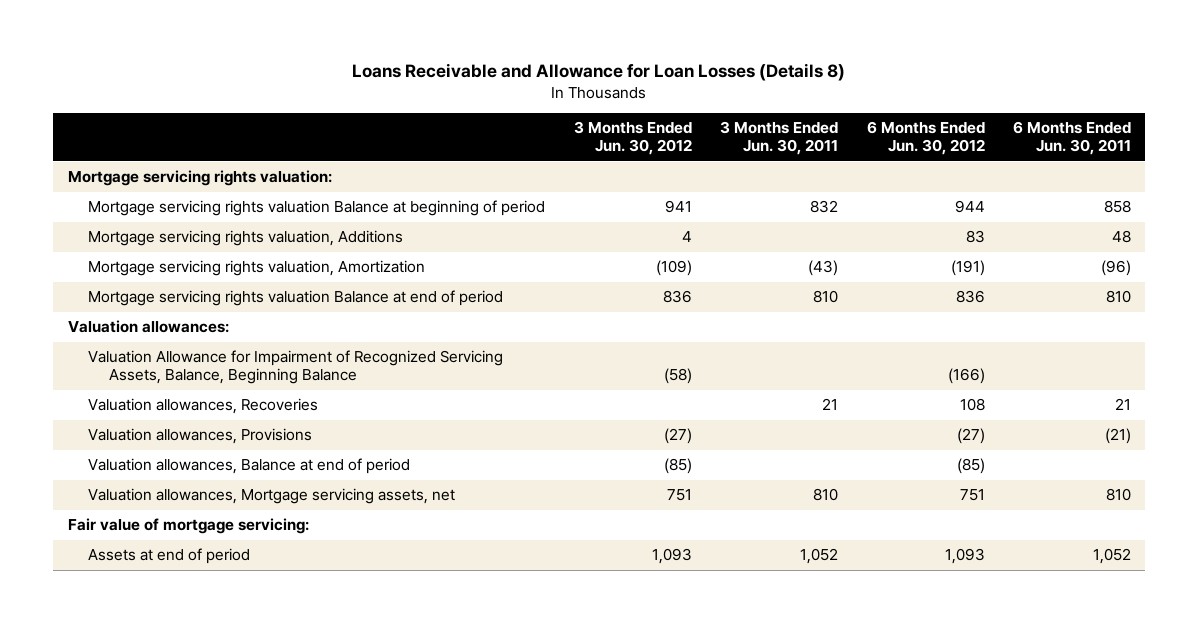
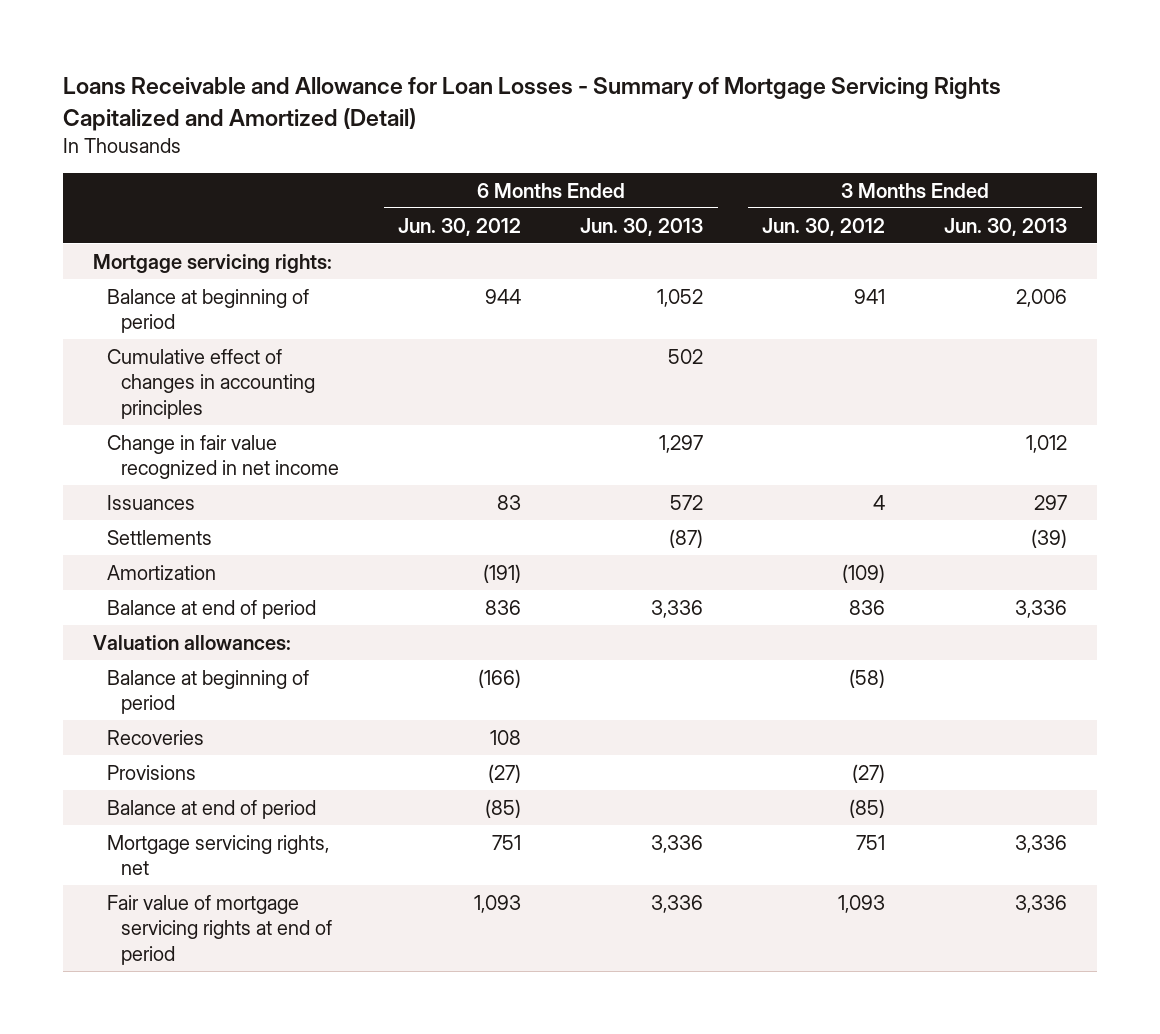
[352,63,846,82] Loans Receivable and Allowance for Loan Losses (Details 8) -> [63,77,1002,131] Loans Receivable and Allowance for Loan Losses - Summary of Mortgage Servicing Rights Capitalized and Amortized (Detail)
[720,121,839,156] 3 Months Ended Jun. 30, 2011 -> none
[1013,121,1132,156] 6 Months Ended Jun. 30, 2011 -> none
none -> [580,217,704,236] Jun. 30, 2013
none -> [944,217,1068,236] Jun. 30, 2013
[67,170,332,187] Mortgage servicing rights valuation: -> [92,253,332,273] Mortgage servicing rights:
[88,200,546,217] Mortgage servicing rights valuation Balance at beginning of period -> [107,288,310,334] Balance at beginning of period
none -> [107,348,316,420] Cumulative effect of changes in accounting principles
none -> [107,434,340,480] Change in fair value recognized in net income
[88,230,404,247] Mortgage servicing rights valuation, Additions -> [107,494,196,510] Issuances
none -> [107,529,213,545] Settlements
[88,260,426,277] Mortgage servicing rights valuation, Amortization -> [107,564,217,580] Amortization
[88,290,504,307] Mortgage servicing rights valuation Balance at end of period -> [107,599,317,619] Balance at end of period
[67,518,309,535] Fair value of mortgage servicing: -> none
[88,350,504,385] Valuation Allowance for Impairment of Recognized Servicing Assets, Balance, Beginning Balance -> [107,669,310,715] Balance at beginning of period
[88,398,319,415] Valuation allowances, Recoveries -> [107,729,205,745] Recoveries
[88,428,313,445] Valuation allowances, Provisions -> [107,764,197,780] Provisions
[88,458,411,475] Valuation allowances, Balance at end of period -> [107,799,317,819] Balance at end of period
[88,488,456,505] Valuation allowances, Mortgage servicing assets, net -> [107,834,330,876] Mortgage servicing rights, net
[88,548,251,565] Assets at end of period -> [107,894,333,966] Fair value of mortgage servicing rights at end of period

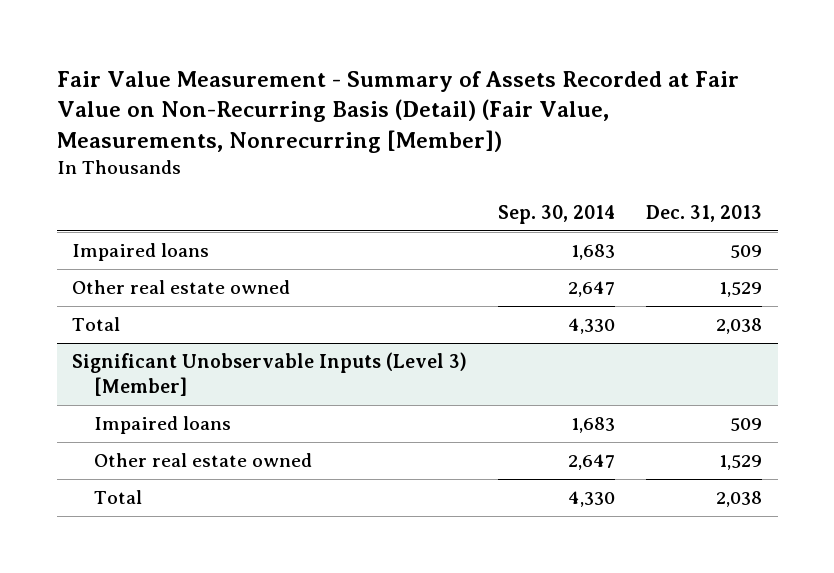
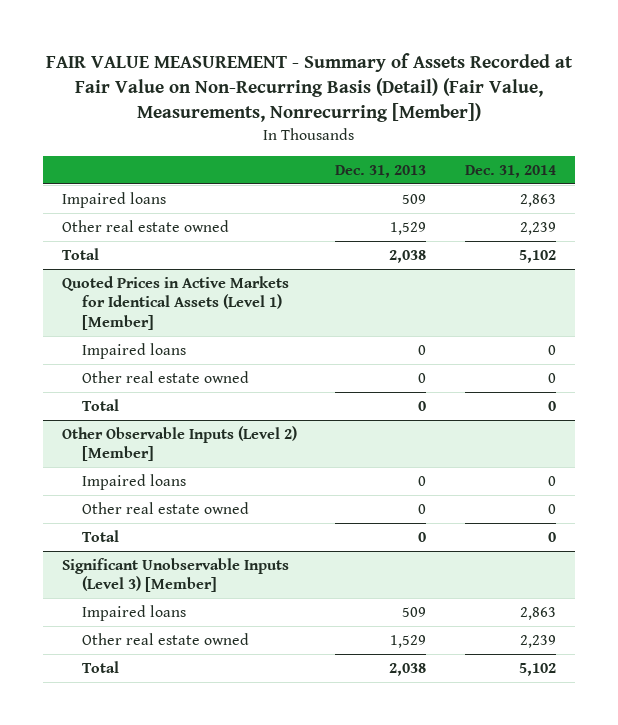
[56,70,739,153] Fair Value Measurement - Summary of Assets Recorded at Fair Value on Non-Recurring Basis (Detail) (Fair Value, Measurements, Nonrecurring [Member]) -> [45,52,573,122] FAIR VALUE MEASUREMENT - Summary of Assets Recorded at Fair Value on Non-Recurring Basis (Detail) (Fair Value, Measurements, Nonrecurring [Member])
[498,204,616,224] Sep. 30, 2014 -> none
none -> [465,164,557,178] Dec. 31, 2014
none -> [61,276,289,330] Quoted Prices in Active Markets for Identical Assets (Level 1) [Member]
none -> [81,343,186,360] Impaired loans
none -> [81,371,249,384] Other real estate owned
none -> [81,399,119,412] Total
none -> [61,426,297,462] Other Observable Inputs (Level 2) [Member]
none -> [81,474,186,491] Impaired loans
none -> [81,502,249,515] Other real estate owned
none -> [81,530,119,543] Total

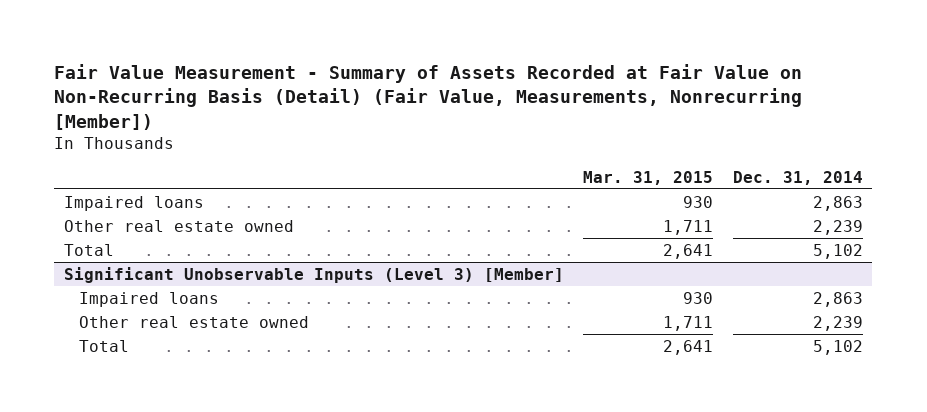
[45,52,573,122] FAIR VALUE MEASUREMENT - Summary of Assets Recorded at Fair Value on Non-Recurring Basis (Detail) (Fair Value, Measurements, Nonrecurring [Member]) -> [54,63,803,130] Fair Value Measurement - Summary of Assets Recorded at Fair Value on Non-Recurring Basis (Detail) (Fair Value, Measurements, Nonrecurring [Member])
[335,164,427,178] Dec. 31, 2013 -> none
none -> [583,170,714,185] Mar. 31, 2015
[61,276,289,330] Quoted Prices in Active Markets for Identical Assets (Level 1) [Member] -> none
[81,343,186,360] Impaired loans -> none
[81,371,249,384] Other real estate owned -> none
[81,399,119,412] Total -> none
[61,426,297,462] Other Observable Inputs (Level 2) [Member] -> none
[81,474,186,491] Impaired loans -> none
[81,502,249,515] Other real estate owned -> none
[81,530,119,543] Total -> none

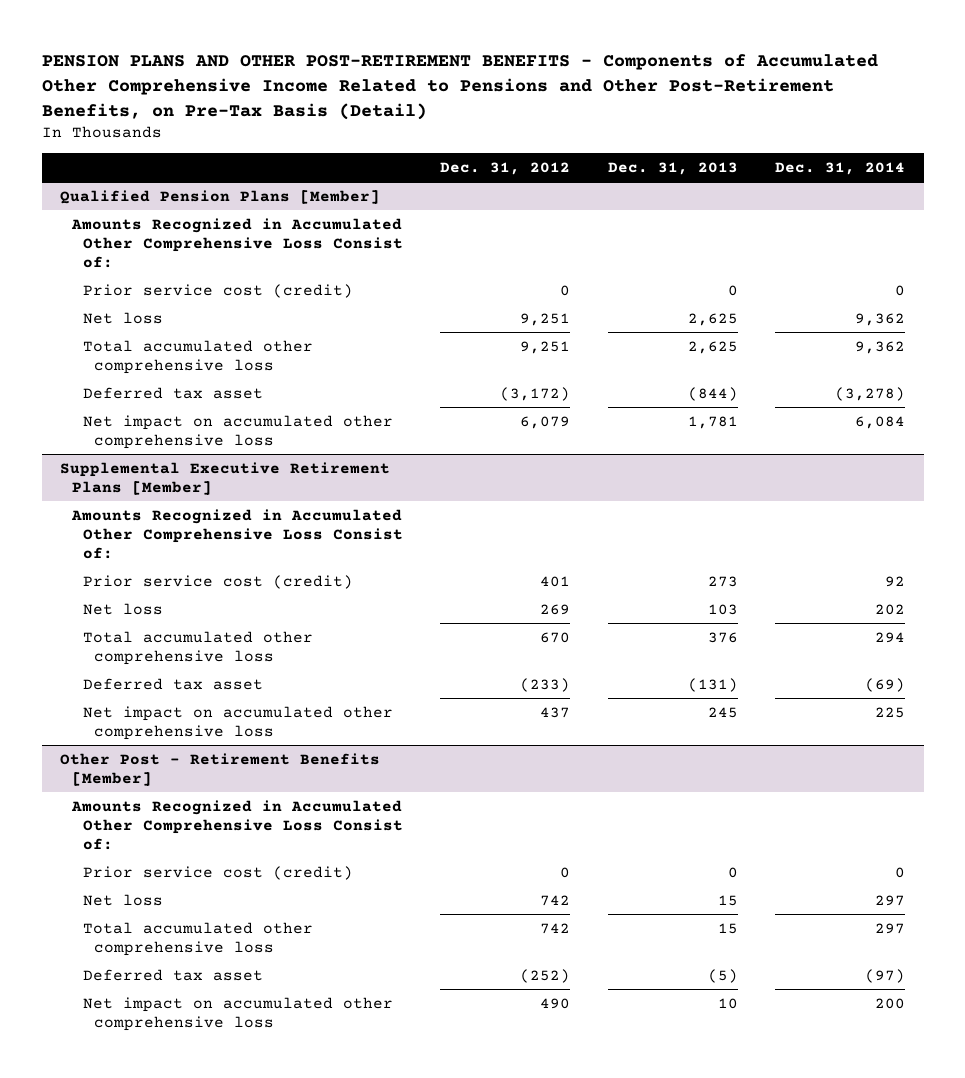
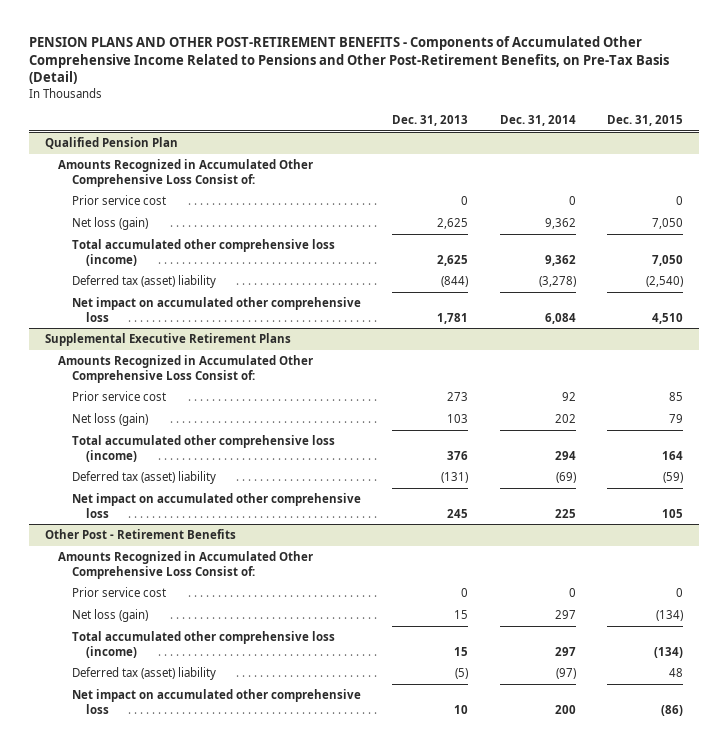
[440,161,571,175] Dec. 31, 2012 -> none
none -> [607,115,684,127] Dec. 31, 2015
[60,189,381,204] Qualified Pension Plans [Member] -> [44,136,178,149] Qualified Pension Plan
[82,283,353,298] Prior service cost (credit) -> [72,194,167,205] Prior service cost
[82,311,163,324] Net loss -> [72,216,149,230] Net loss (gain)
[82,339,313,374] Total accumulated other comprehensive loss -> [72,238,336,266] Total accumulated other comprehensive loss (income)
[82,386,263,399] Deferred tax asset -> [72,274,217,288] Deferred tax (asset) liability
[60,461,391,495] Supplemental Executive Retirement Plans [Member] -> [44,332,291,346] Supplemental Executive Retirement Plans
[82,574,353,589] Prior service cost (credit) -> [72,390,167,401] Prior service cost
[82,602,163,615] Net loss -> [72,412,149,426] Net loss (gain)
[82,630,313,665] Total accumulated other comprehensive loss -> [72,434,336,462] Total accumulated other comprehensive loss (income)
[82,677,263,690] Deferred tax asset -> [72,470,217,484] Deferred tax (asset) liability
[60,752,381,786] Other Post - Retirement Benefits [Member] -> [44,528,236,539] Other Post - Retirement Benefits
[82,865,353,880] Prior service cost (credit) -> [72,586,167,597] Prior service cost
[82,893,163,906] Net loss -> [72,608,149,622] Net loss (gain)
[82,921,313,956] Total accumulated other comprehensive loss -> [72,630,336,658] Total accumulated other comprehensive loss (income)
[82,968,263,981] Deferred tax asset -> [72,666,217,680] Deferred tax (asset) liability

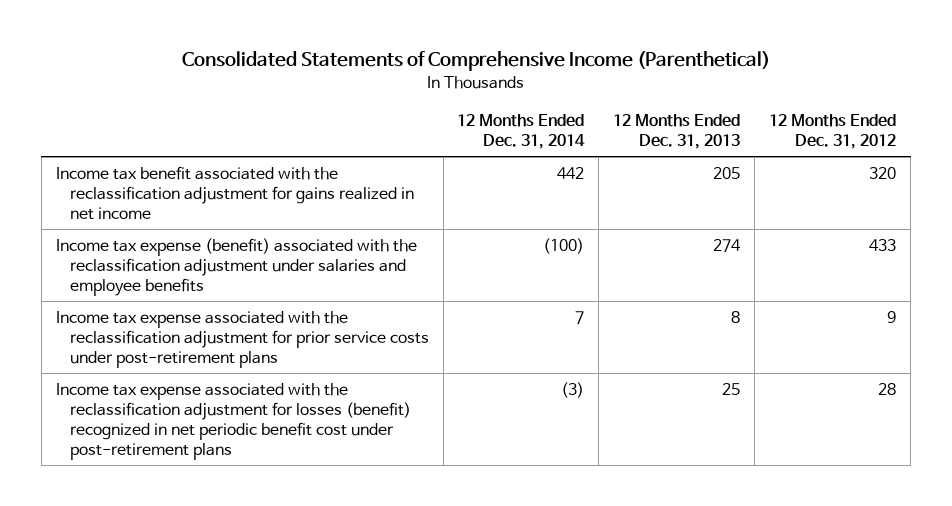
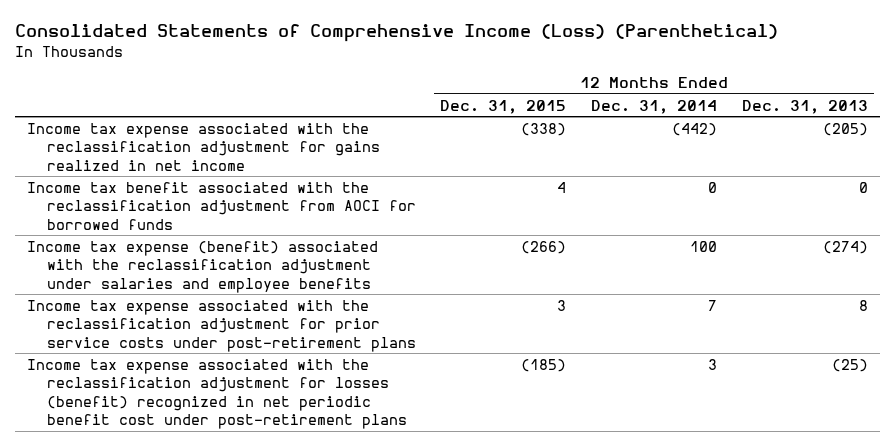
[182,51,771,72] Consolidated Statements of Comprehensive Income (Parenthetical) -> [15,24,779,43] Consolidated Statements of Comprehensive Income (Loss) (Parenthetical)
[769,114,897,150] 12 Months Ended Dec. 31, 2012 -> none
none -> [440,99,567,114] Dec. 31, 2015
[55,165,414,220] Income tax benefit associated with the reclassification adjustment for gains realized in net income -> [27,122,380,171] Income tax expense associated with the reclassification adjustment for gains realized in net income
[557,166,585,179] 442 -> [671,122,717,136] (442)
[713,166,741,179] 205 -> [822,122,868,136] (205)
none -> [27,181,416,230] Income tax benefit associated with the reclassification adjustment from AOCI for borrowed funds
[543,237,585,254] (100) -> [689,240,717,252] 100
[713,238,742,252] 274 -> [822,240,868,254] (274)
[561,381,585,398] (3) -> [707,358,717,370] 3
[722,382,741,395] 25 -> [831,358,868,372] (25)

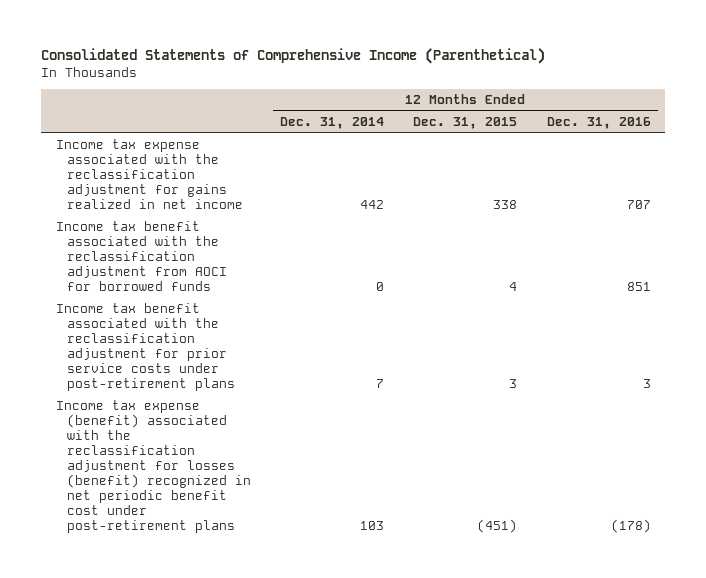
[15,24,779,43] Consolidated Statements of Comprehensive Income (Loss) (Parenthetical) -> [41,48,546,65] Consolidated Statements of Comprehensive Income (Parenthetical)
[741,99,868,114] Dec. 31, 2013 -> none
none -> [546,117,651,130] Dec. 31, 2016
[521,122,567,136] (338) -> [493,200,518,210] 338
[671,122,717,136] (442) -> [360,200,385,210] 442
[27,240,379,293] Income tax expense (benefit) associated with the reclassification adjustment under salaries and employee benefits -> none
[27,299,416,352] Income tax expense associated with the reclassification adjustment for prior service costs under post-retirement plans -> [55,303,236,392] Income tax benefit associated with the reclassification adjustment for prior service costs under post-retirement plans
[27,358,407,429] Income tax expense associated with the reclassification adjustment for losses (benefit) recognized in net periodic benefit cost under post-retirement plans -> [55,400,252,534] Income tax expense (benefit) associated with the reclassification adjustment for losses (benefit) recognized in net periodic benefit cost under post-retirement plans
[521,358,567,372] (185) -> [477,519,518,534] (451)
[707,358,717,370] 3 -> [360,521,385,531] 103

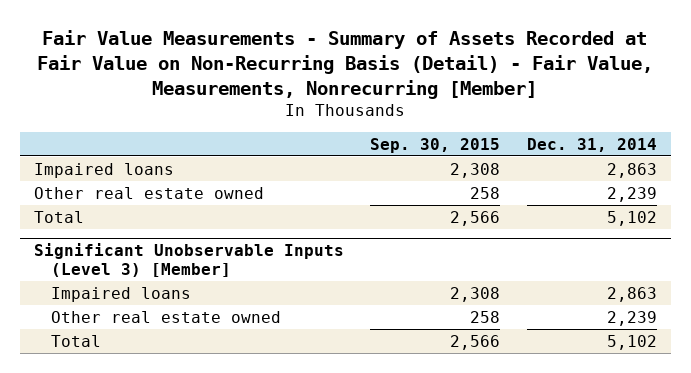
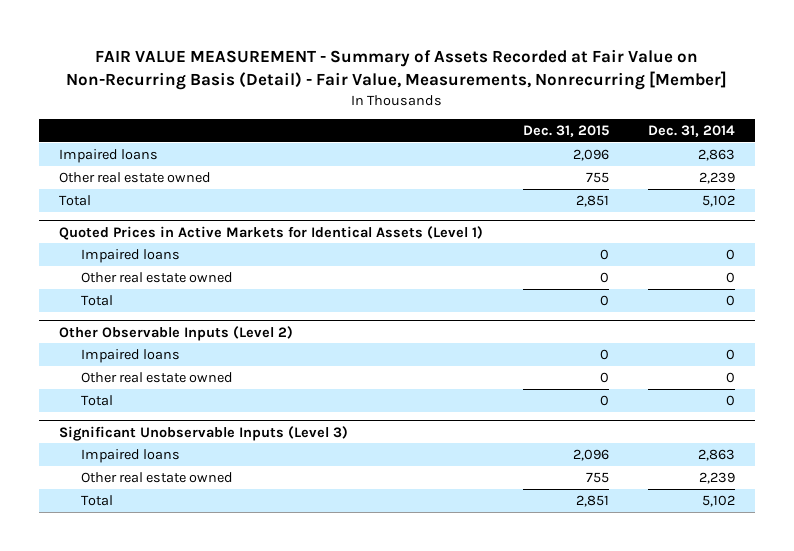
[37,30,654,99] Fair Value Measurements - Summary of Assets Recorded at Fair Value on Non-Recurring Basis (Detail) - Fair Value, Measurements, Nonrecurring [Member] -> [66,49,728,90] FAIR VALUE MEASUREMENT - Summary of Assets Recorded at Fair Value on Non-Recurring Basis (Detail) - Fair Value, Measurements, Nonrecurring [Member]
[370,137,501,153] Sep. 30, 2015 -> none
none -> [522,125,609,138] Dec. 31, 2015
[33,243,344,277] Significant Unobservable Inputs (Level 3) [Member] -> [59,225,484,240] Quoted Prices in Active Markets for Identical Assets (Level 1)
none -> [81,248,181,263] Impaired loans
none -> [81,271,234,283] Other real estate owned
none -> [81,294,114,306] Total
none -> [59,325,294,341] Other Observable Inputs (Level 2)
none -> [81,348,181,363] Impaired loans
none -> [81,371,234,383] Other real estate owned
none -> [81,394,114,406] Total
none -> [59,425,349,441] Significant Unobservable Inputs (Level 3)

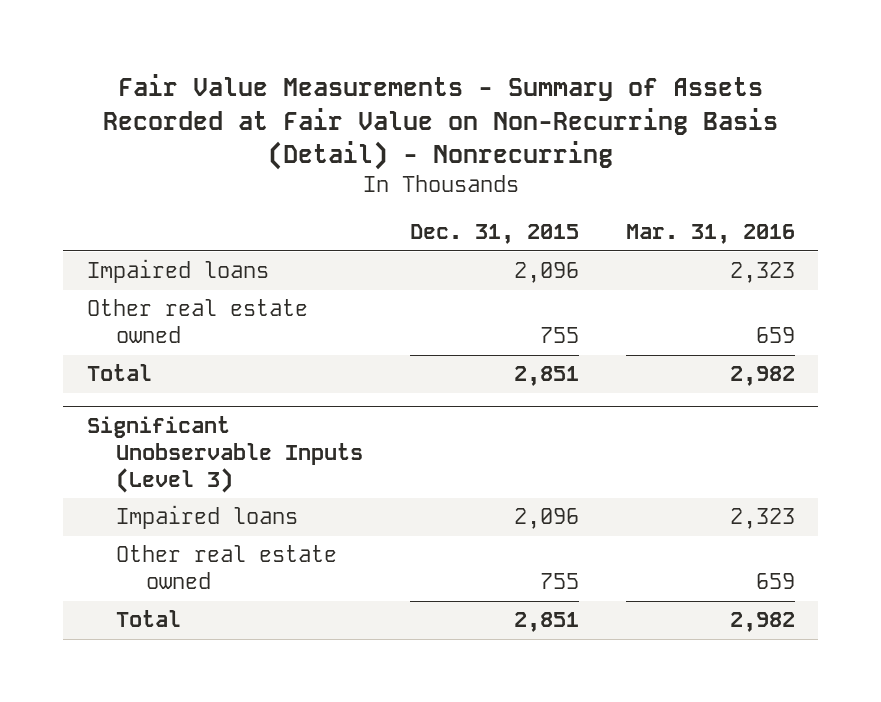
[66,49,728,90] FAIR VALUE MEASUREMENT - Summary of Assets Recorded at Fair Value on Non-Recurring Basis (Detail) - Fair Value, Measurements, Nonrecurring [Member] -> [102,74,778,170] Fair Value Measurements - Summary of Assets Recorded at Fair Value on Non-Recurring Basis (Detail) - Nonrecurring
[648,125,736,138] Dec. 31, 2014 -> none
none -> [625,224,795,245] Mar. 31, 2016
[59,225,484,240] Quoted Prices in Active Markets for Identical Assets (Level 1) -> none
[81,248,181,263] Impaired loans -> none
[81,271,234,283] Other real estate owned -> none
[81,294,114,306] Total -> none
[59,325,294,341] Other Observable Inputs (Level 2) -> none
[81,348,181,363] Impaired loans -> none
[81,371,234,383] Other real estate owned -> none
[81,394,114,406] Total -> none

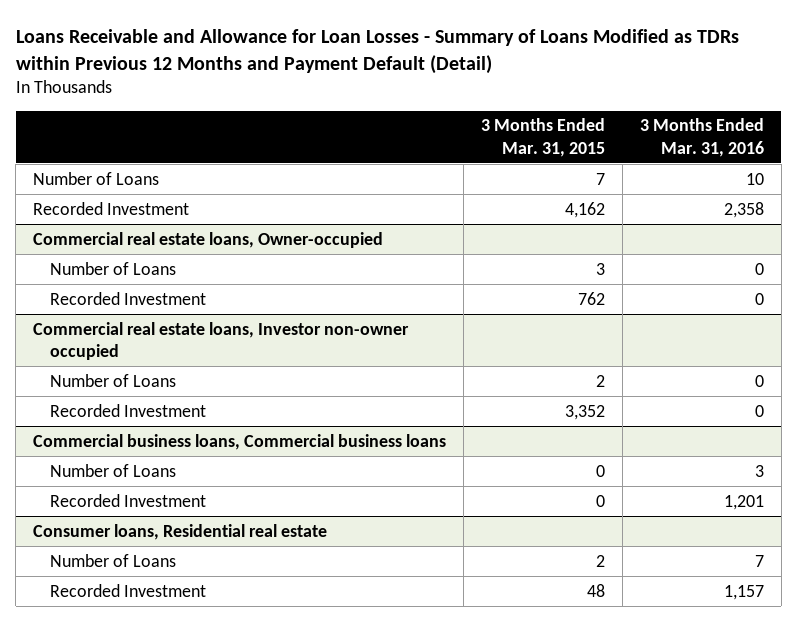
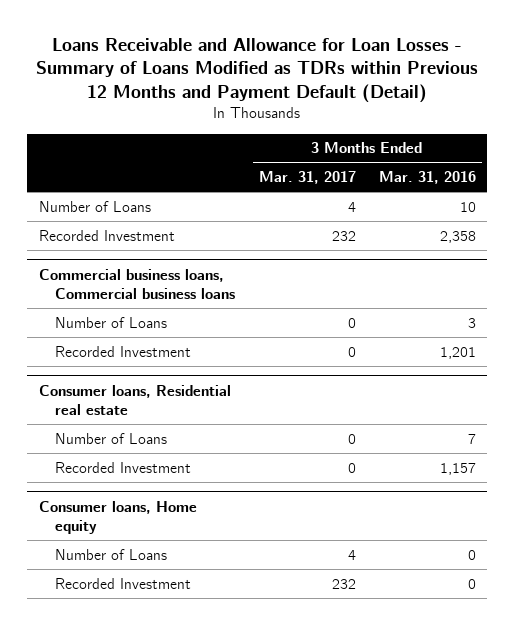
[481,118,606,157] 3 Months Ended Mar. 31, 2015 -> none
none -> [258,171,356,185] Mar. 31, 2017
[33,231,384,248] Commercial real estate loans, Owner-occupied -> none
[49,261,176,275] Number of Loans -> none
[49,291,206,305] Recorded Investment -> none
[33,321,410,360] Commercial real estate loans, Investor non-owner occupied -> none
[49,373,176,387] Number of Loans -> none
[49,403,206,417] Recorded Investment -> none
none -> [38,500,197,535] Consumer loans, Home equity
none -> [55,548,168,560] Number of Loans
none -> [55,577,192,589] Recorded Investment

